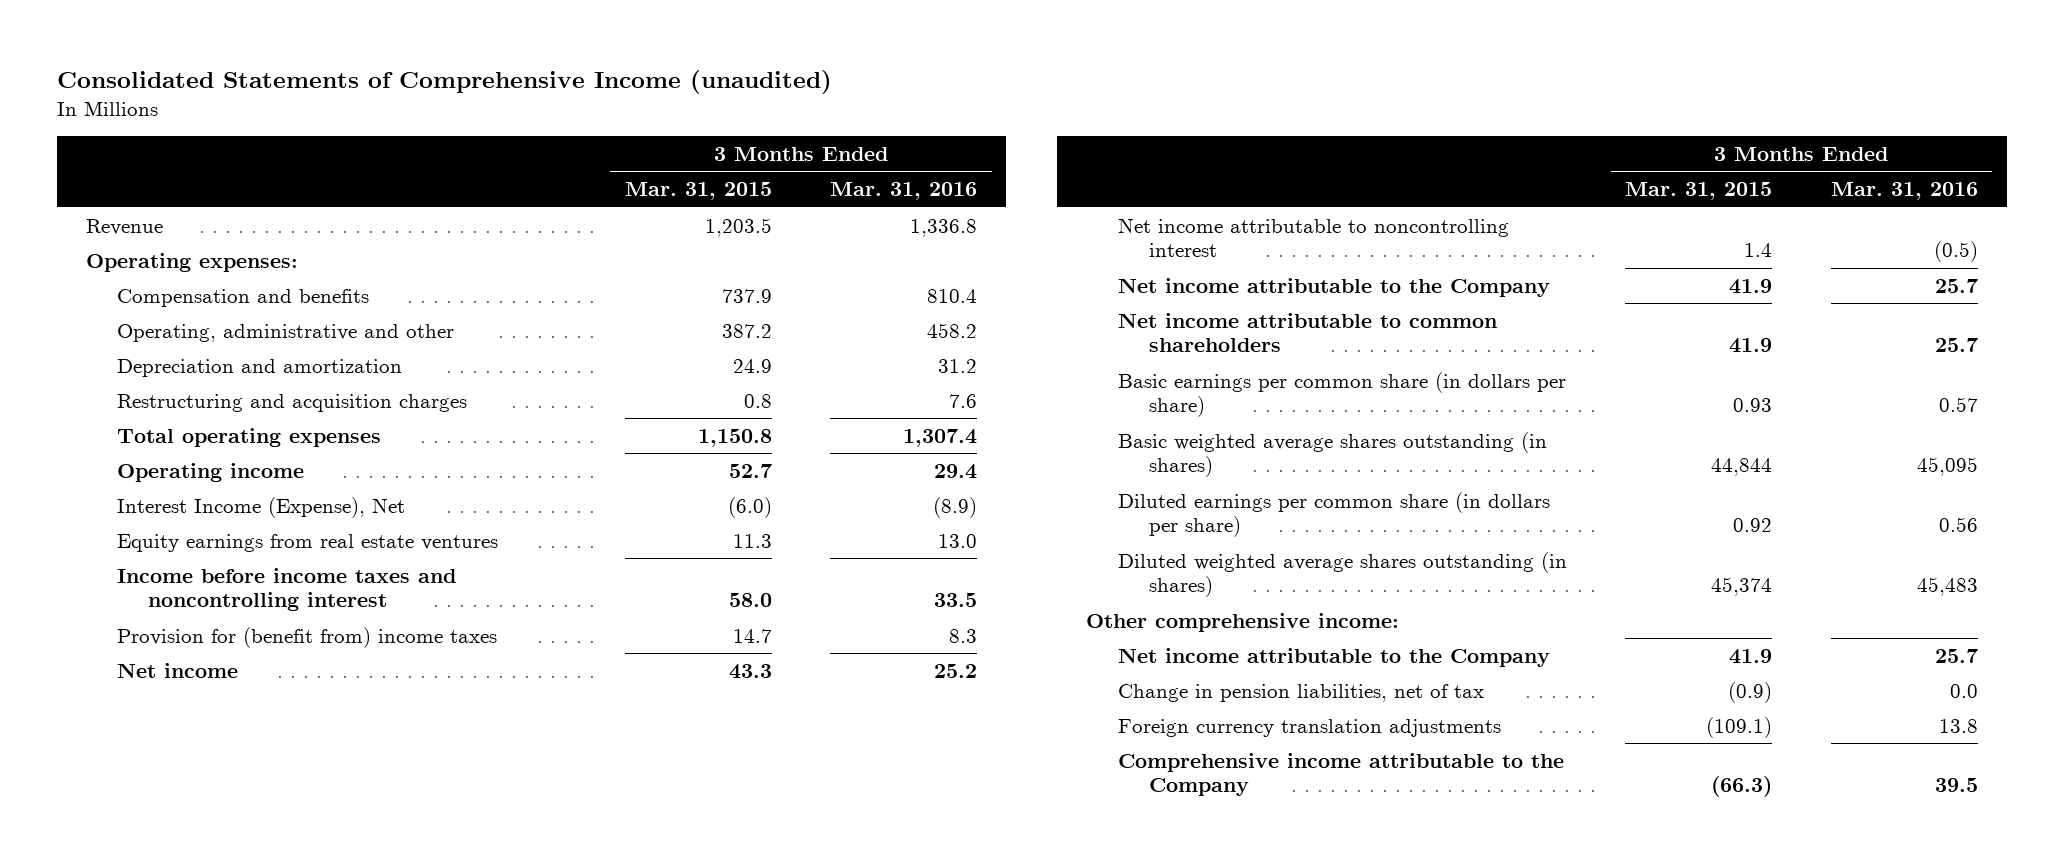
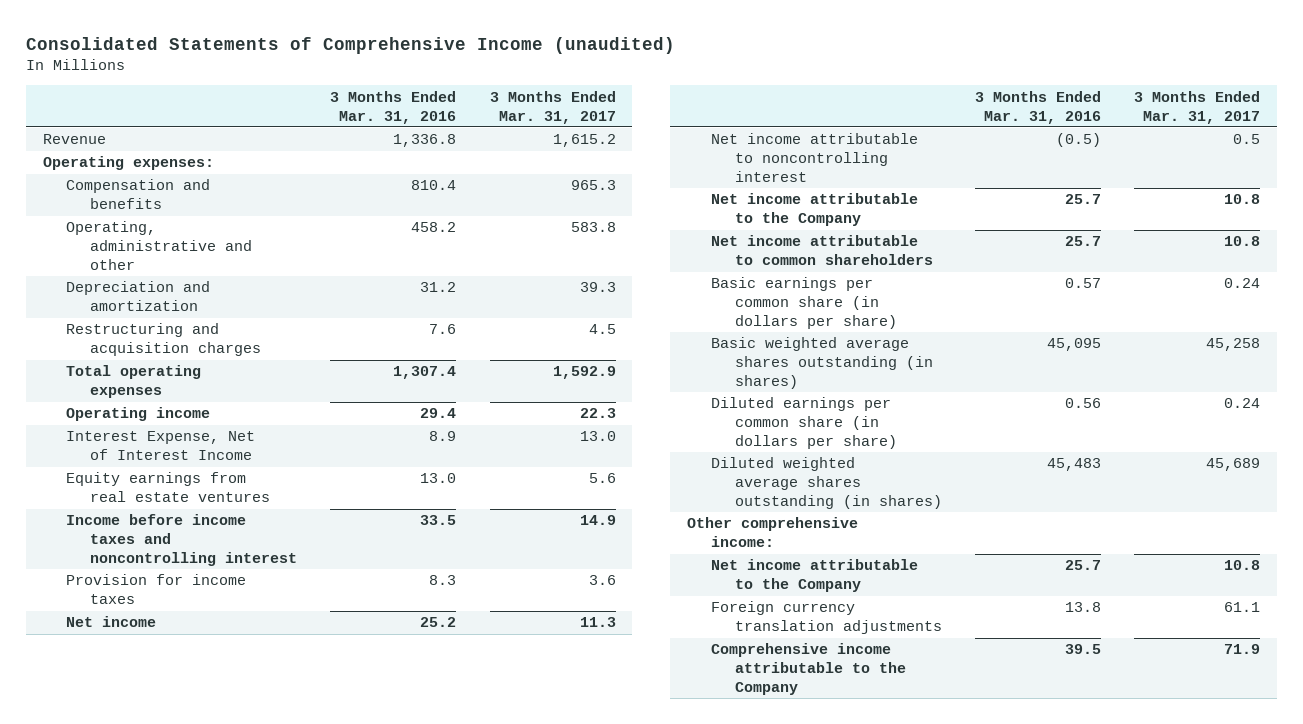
[624,182,772,201] Mar. 31, 2015 -> none
none -> [489,90,616,124] 3 Months Ended Mar. 31, 2017
[117,496,406,518] Interest Income (Expense), Net -> [66,431,256,461] Interest Expense, Net of Interest Income
[932,496,977,518] (8.9) -> [429,431,457,442] 8.9
[117,626,498,648] Provision for (benefit from) income taxes -> [66,574,247,605] Provision for income taxes
[1117,683,1484,702] Change in pension liabilities, net of tax -> none

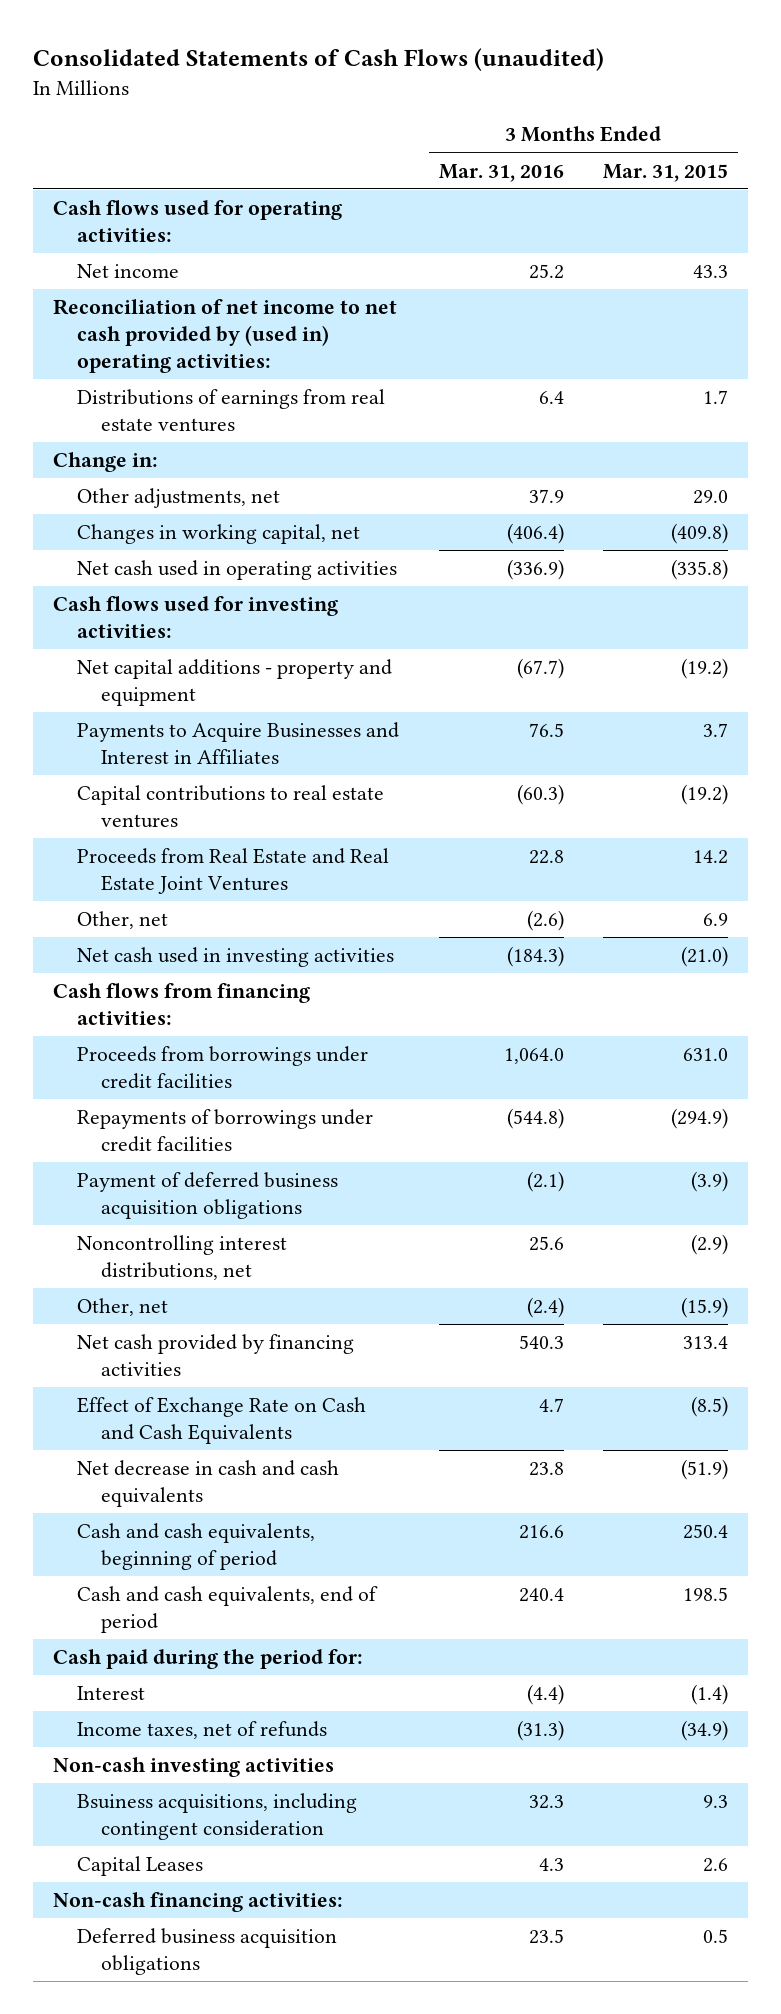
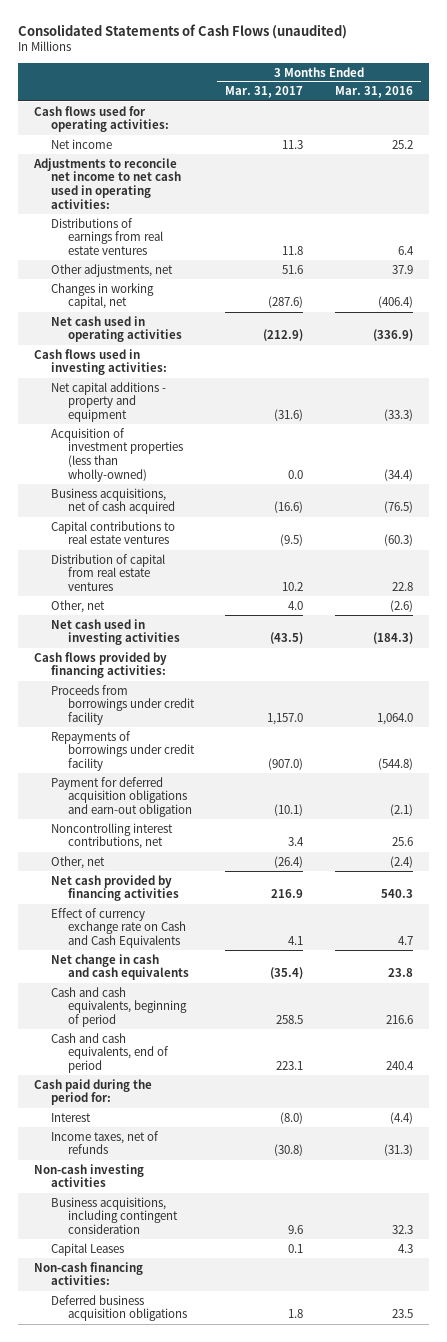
[602,163,728,182] Mar. 31, 2015 -> none
none -> [225,86,304,99] Mar. 31, 2017
[52,299,397,374] Reconciliation of net income to net cash provided by (used in) operating activities: -> [32,157,181,210] Adjustments to reconcile net income to net cash used in operating activities:
[52,452,158,473] Change in: -> none
[77,722,400,765] Payments to Acquire Businesses and Interest in Affiliates -> none
[52,596,338,639] Cash flows used for investing activities: -> [33,348,167,376] Cash flows used in investing activities:
[516,658,564,680] (67.7) -> [384,409,414,422] (33.3)
none -> [50,427,183,483] Acquisition of investment properties (less than wholly-owned)
none -> [50,487,175,515] Business acquisitions, net of cash acquired
[77,848,390,895] Proceeds from Real Estate and Real Estate Joint Ventures -> [50,553,165,592] Distribution of capital from real estate ventures
[77,1172,339,1220] Payment of deferred business acquisition obligations -> none
[52,983,310,1026] Cash flows from financing activities: -> [33,651,167,679] Cash flows provided by financing activities:
[77,1046,369,1090] Proceeds from borrowings under credit facilities -> [50,684,195,726] Proceeds from borrowings under credit facility
[77,1109,374,1153] Repayments of borrowings under credit facilities -> [50,730,195,772] Repayments of borrowings under credit facility
none -> [50,776,192,818] Payment for deferred acquisition obligations and earn-out obligation
[77,1235,288,1281] Noncontrolling interest distributions, net -> [50,822,173,850] Noncontrolling interest contributions, net
[77,1397,367,1445] Effect of Exchange Rate on Cash and Cash Equivalents -> [50,907,186,949] Effect of currency exchange rate on Cash and Cash Equivalents
[77,1460,340,1508] Net decrease in cash and cash equivalents -> [50,953,189,981] Net change in cash and cash equivalents
[77,1793,358,1841] Bsuiness acquisitions, including contingent consideration -> [50,1196,178,1235] Business acquisitions, including contingent consideration

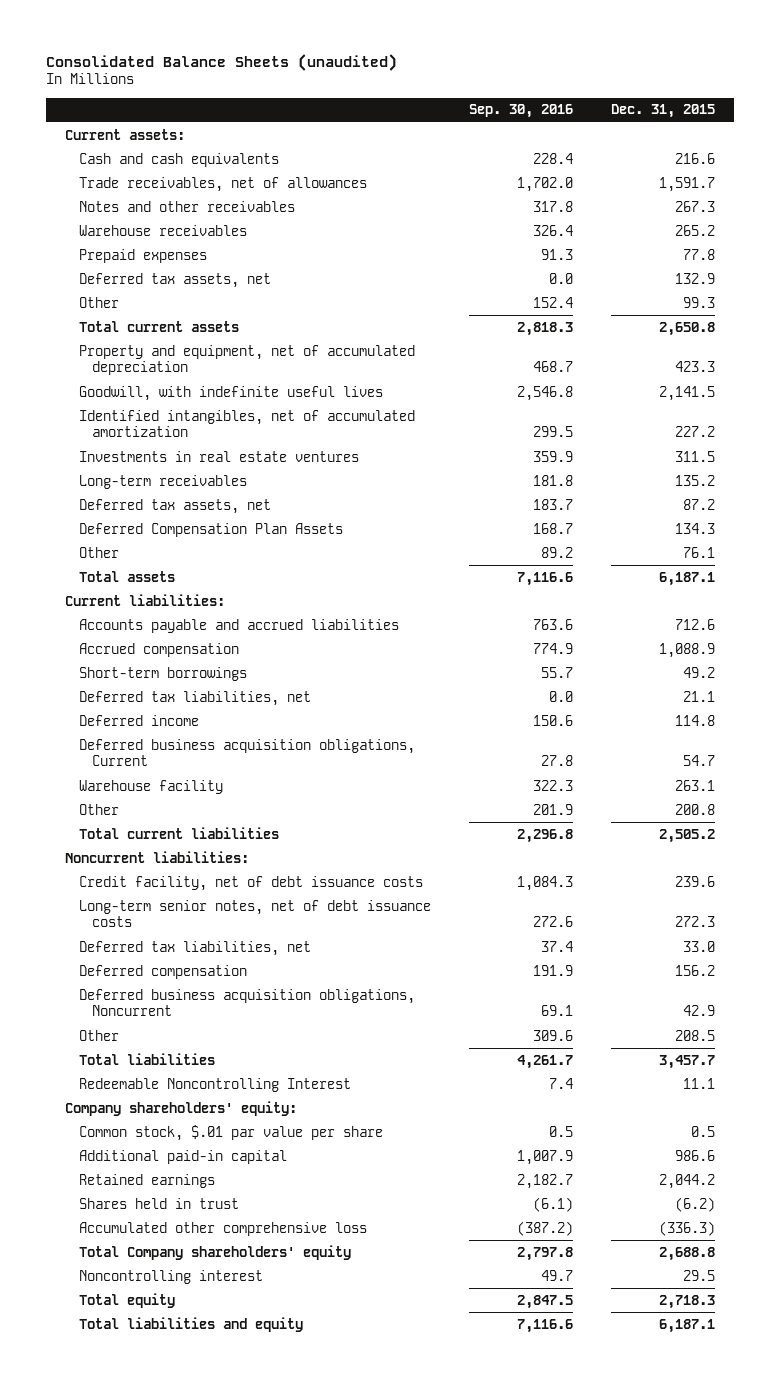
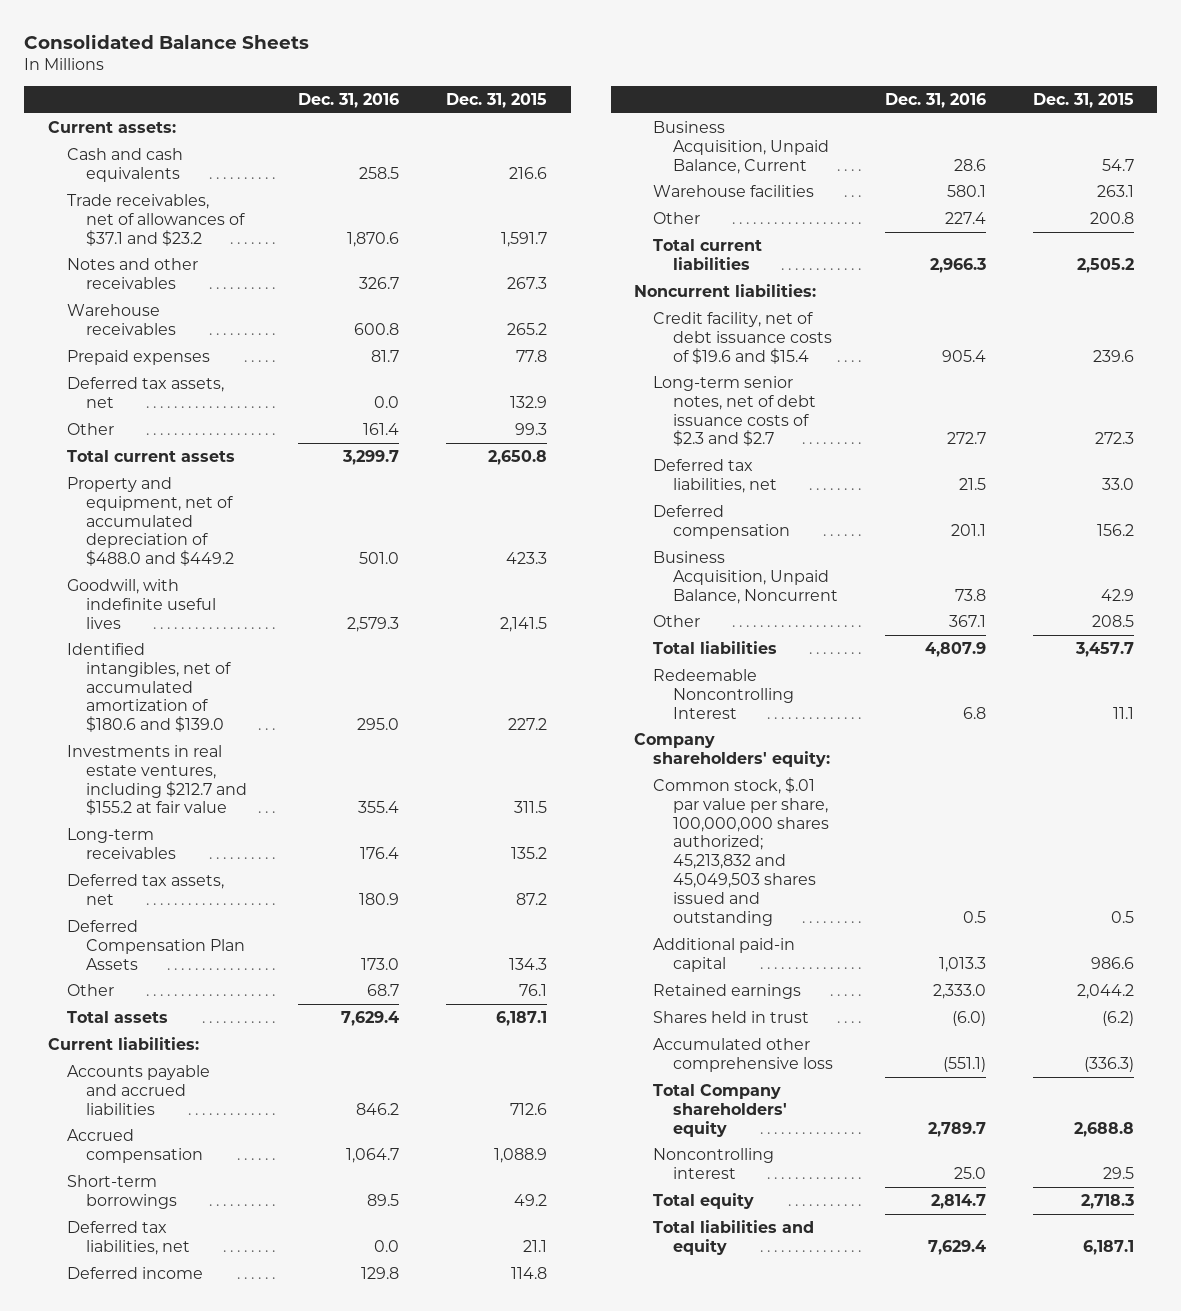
[45,53,397,71] Consolidated Balance Sheets (unaudited) -> [23,33,309,49] Consolidated Balance Sheets
[468,104,573,119] Sep. 30, 2016 -> none
none -> [298,92,400,108] Dec. 31, 2016
[78,176,367,192] Trade receivables, net of allowances -> [66,193,246,246] Trade receivables, net of allowances of $37.1 and $23.2
[78,344,415,376] Property and equipment, net of accumulated depreciation -> [66,476,235,567] Property and equipment, net of accumulated depreciation of $488.0 and $449.2
[78,409,415,438] Identified intangibles, net of accumulated amortization -> [66,642,232,733] Identified intangibles, net of accumulated amortization of $180.6 and $139.0
[78,450,359,462] Investments in real estate ventures -> [66,744,248,816] Investments in real estate ventures, including $212.7 and $155.2 at fair value
[78,738,415,767] Deferred business acquisition obligations, Current -> [653,120,829,174] Business Acquisition, Unpaid Balance, Current
[78,779,223,794] Warehouse facility -> [653,184,815,197] Warehouse facilities
[78,875,423,891] Credit facility, net of debt issuance costs -> [653,311,832,364] Credit facility, net of debt issuance costs of $19.6 and $15.4
[78,899,431,928] Long-term senior notes, net of debt issuance costs -> [653,375,816,447] Long-term senior notes, net of debt issuance costs of $2.3 and $2.7
[78,988,415,1017] Deferred business acquisition obligations, Noncurrent -> [653,550,838,604] Business Acquisition, Unpaid Balance, Noncurrent
[78,1124,383,1141] Common stock, $.01 par value per share -> [653,776,829,926] Common stock, $.01 par value per share, 100,000,000 shares authorized; 45,213,832 and 45,049,503 shares issued and outstanding

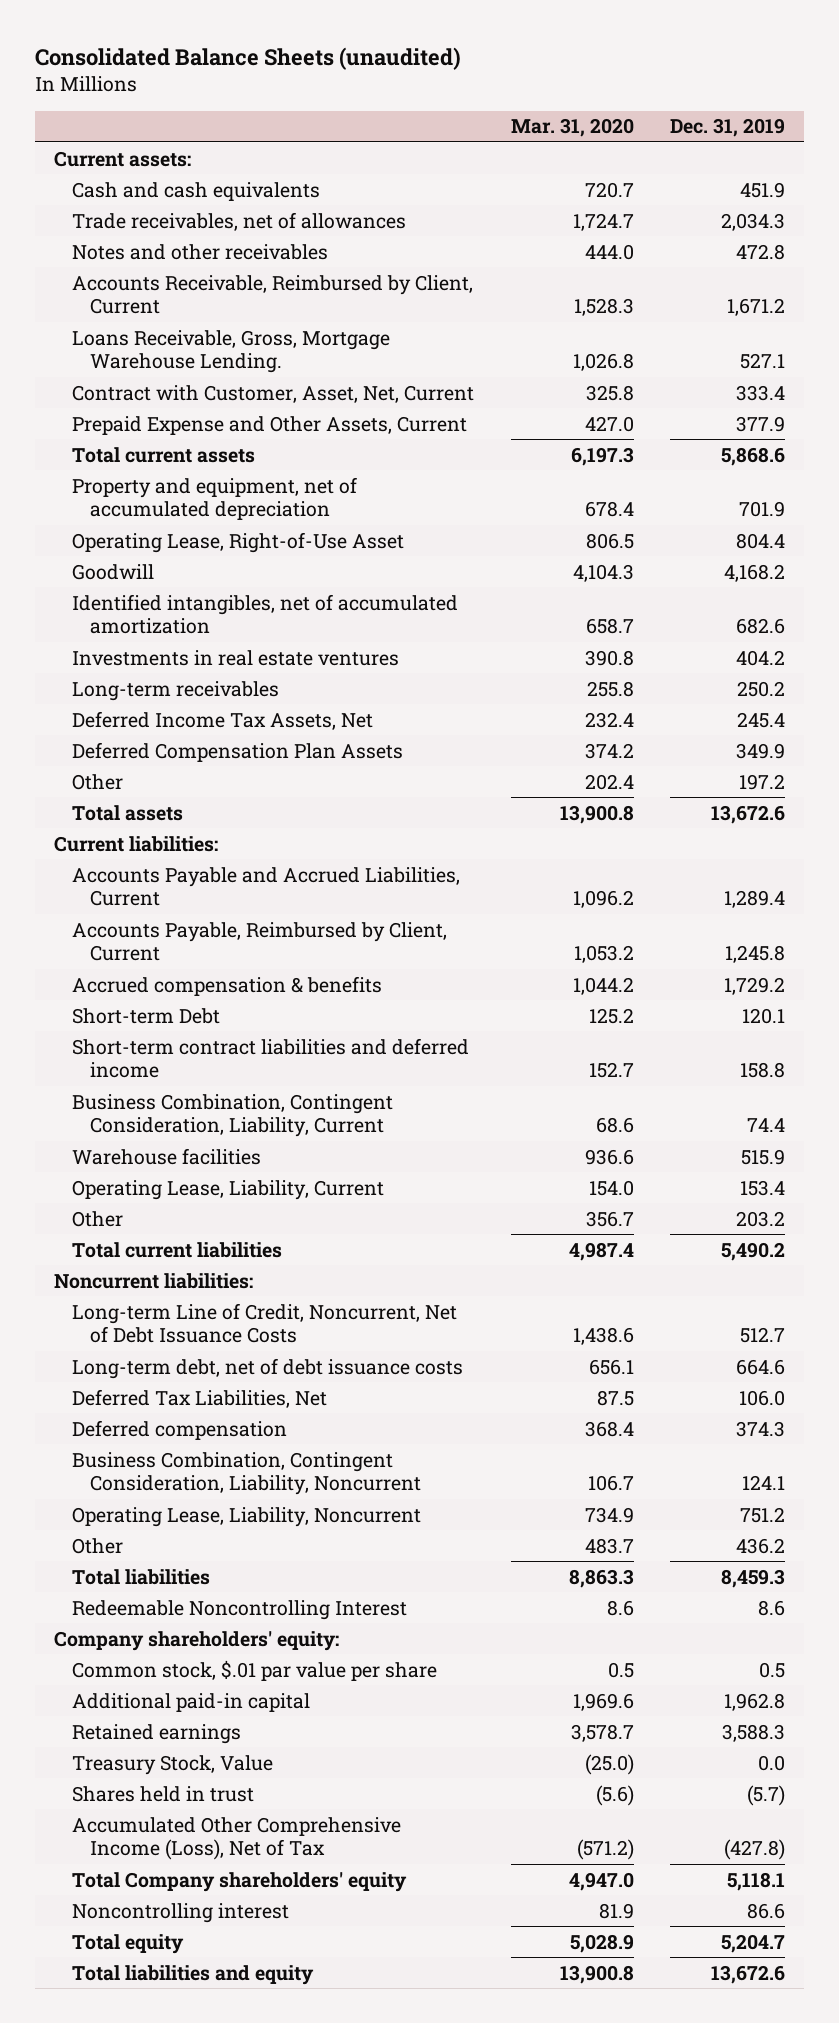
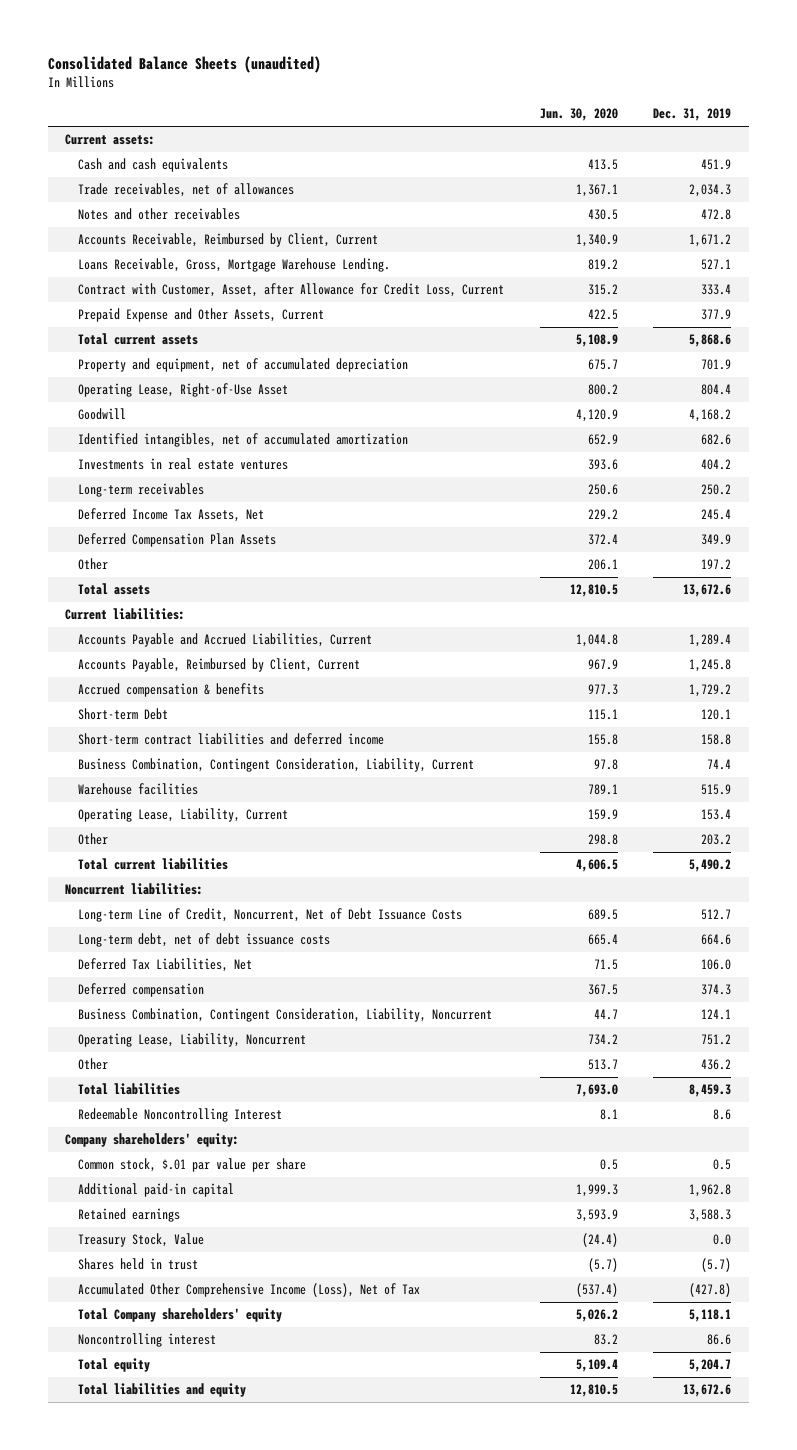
[510,118,634,138] Mar. 31, 2020 -> none
none -> [539,108,618,122] Jun. 30, 2020
[71,384,474,403] Contract with Customer, Asset, Net, Current -> [78,283,505,298] Contract with Customer, Asset, after Allowance for Credit Loss, Current

